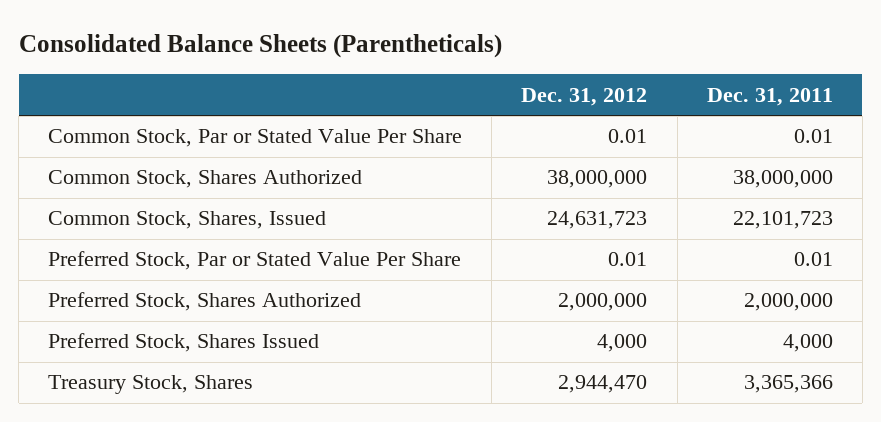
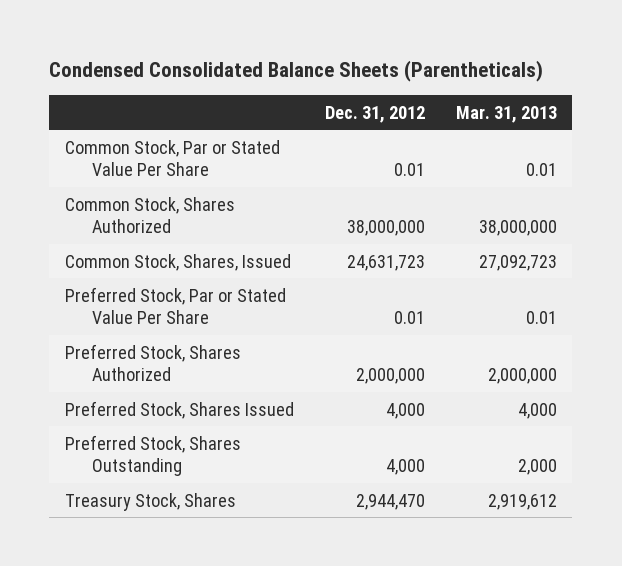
[18,34,502,59] Consolidated Balance Sheets (Parentheticals) -> [49,60,544,83] Condensed Consolidated Balance Sheets (Parentheticals)
[706,87,833,106] Dec. 31, 2011 -> none
none -> [455,105,557,123] Mar. 31, 2013
none -> [64,434,241,477] Preferred Stock, Shares Outstanding

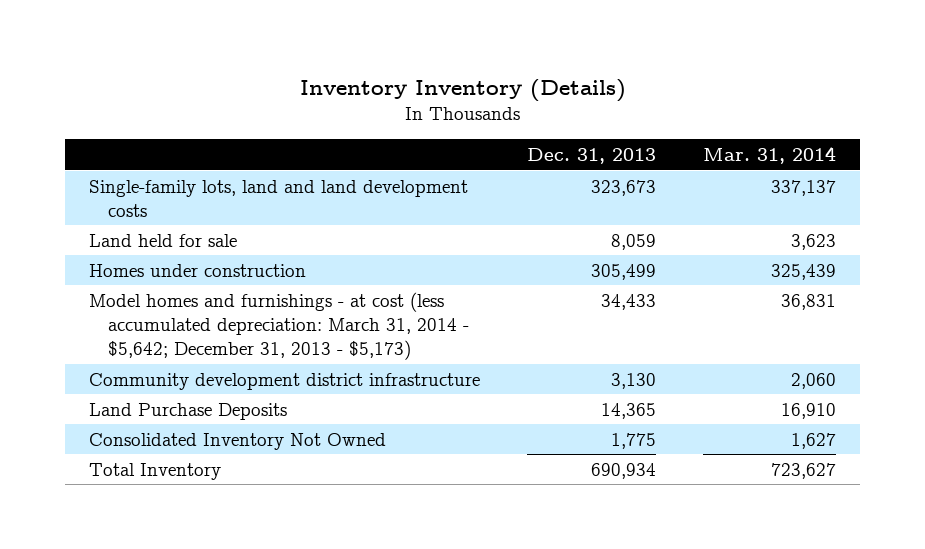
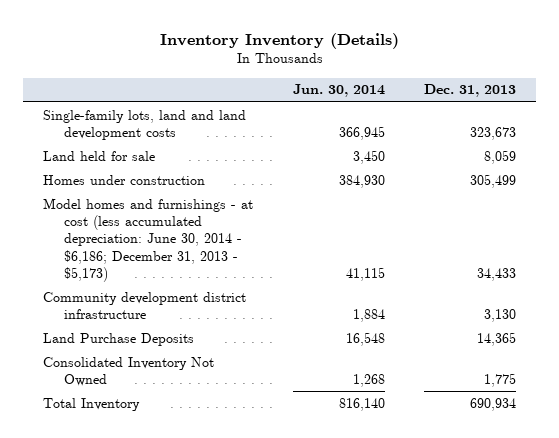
[703,146,837,165] Mar. 31, 2014 -> none
none -> [292,84,385,98] Jun. 30, 2014
[88,291,470,361] Model homes and furnishings - at cost (less accumulated depreciation: March 31, 2014 - $5,642; December 31, 2013 - $5,173) -> [42,197,253,282] Model homes and furnishings - at cost (less accumulated depreciation: June 30, 2014 - $6,186; December 31, 2013 - $5,173)

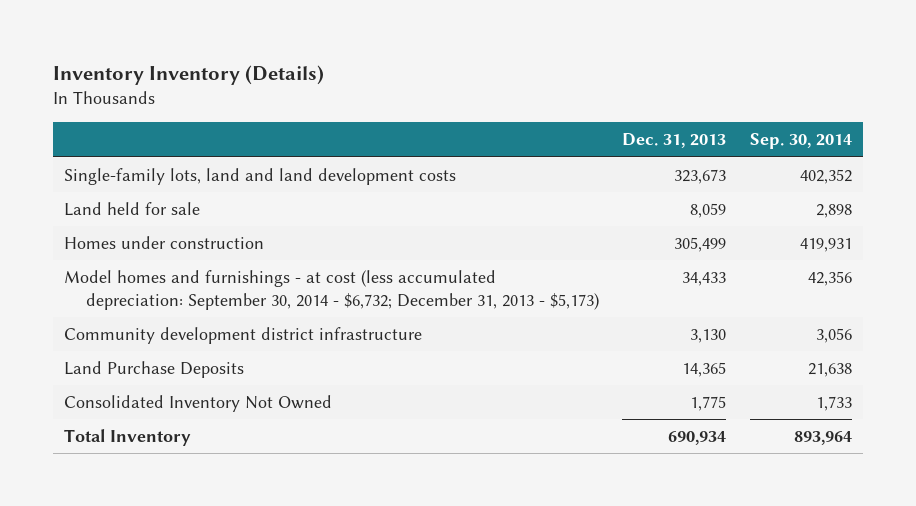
[292,84,385,98] Jun. 30, 2014 -> none
none -> [749,133,852,150] Sep. 30, 2014
[42,197,253,282] Model homes and furnishings - at cost (less accumulated depreciation: June 30, 2014 - $6,186; December 31, 2013 - $5,173) -> [64,269,599,310] Model homes and furnishings - at cost (less accumulated depreciation: September 30, 2014 - $6,732; December 31, 2013 - $5,173)

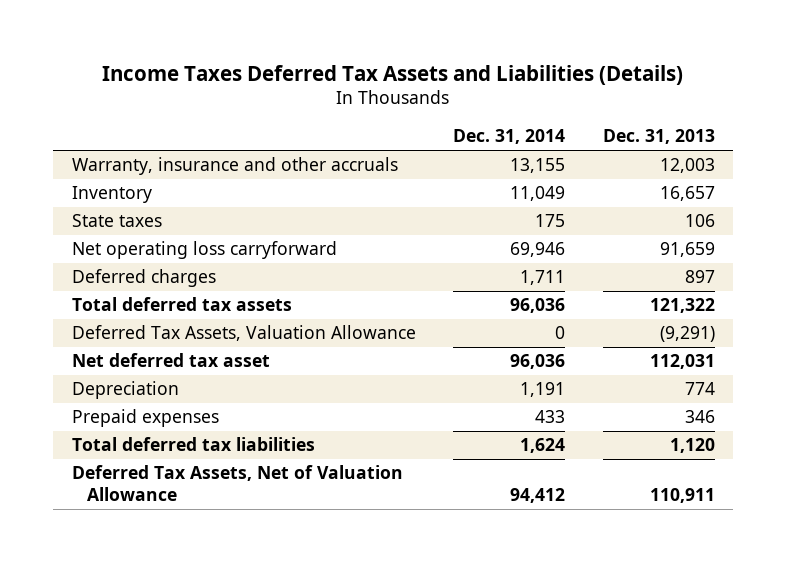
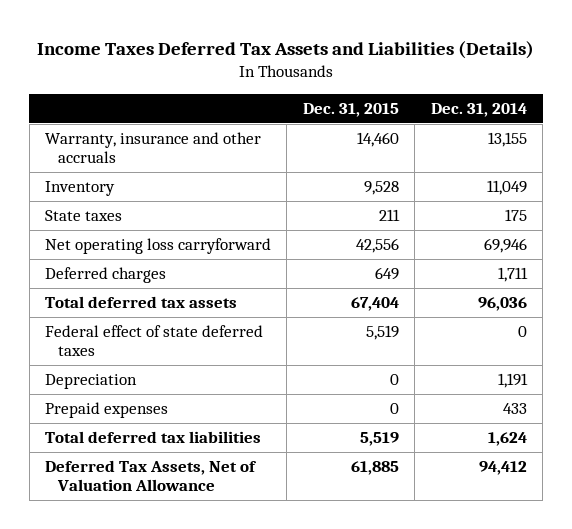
[602,129,715,145] Dec. 31, 2013 -> none
none -> [302,102,399,117] Dec. 31, 2015
[71,325,416,342] Deferred Tax Assets, Valuation Allowance -> none
[71,353,270,368] Net deferred tax asset -> none
none -> [45,325,264,357] Federal effect of state deferred taxes

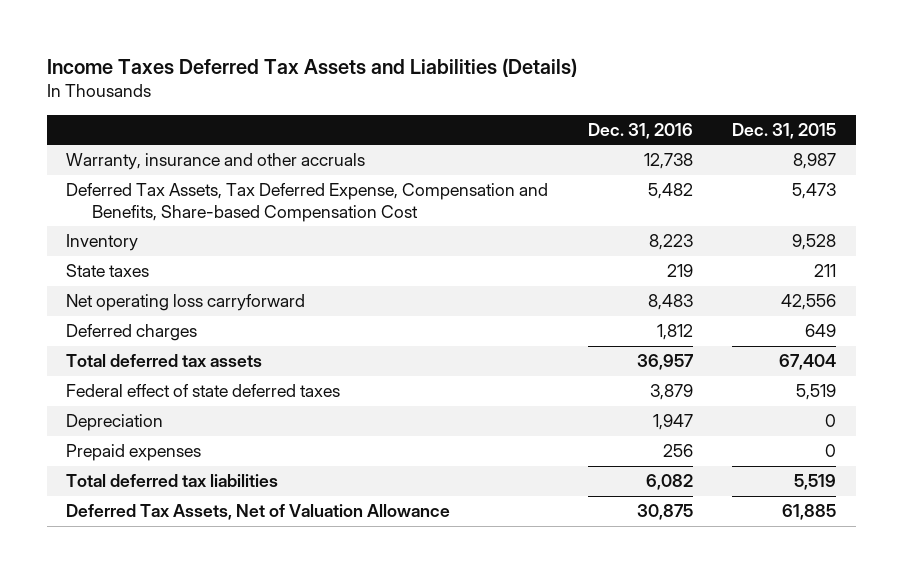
[430,102,527,117] Dec. 31, 2014 -> none
none -> [587,122,693,139] Dec. 31, 2016
[356,132,399,148] 14,460 -> [792,153,836,170] 8,987
none -> [66,183,549,222] Deferred Tax Assets, Tax Deferred Expense, Compensation and Benefits, Share-based Compensation Cost

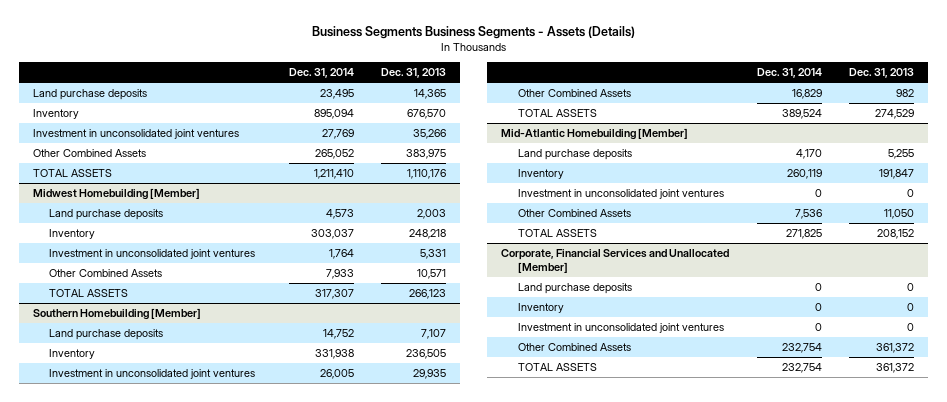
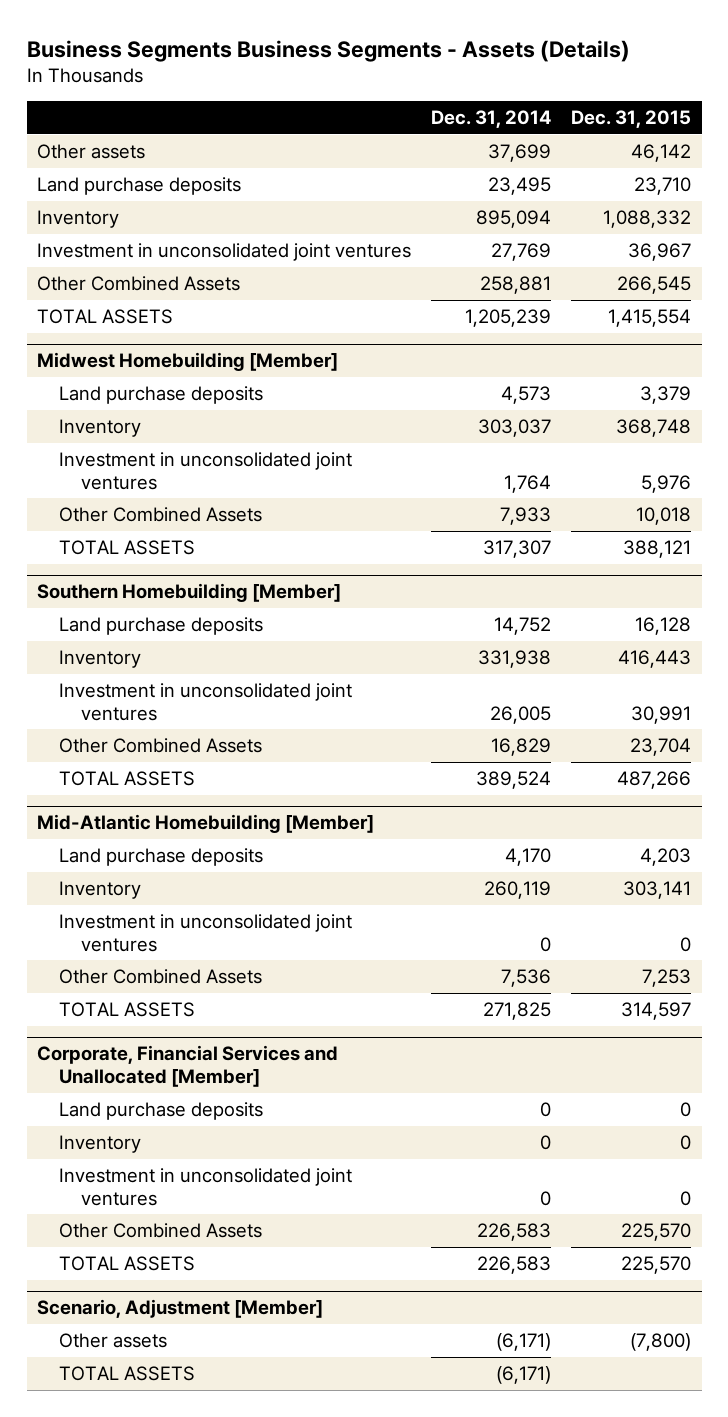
[381,68,447,79] Dec. 31, 2013 -> none
none -> [571,110,692,129] Dec. 31, 2015
none -> [37,144,146,160] Other assets
[314,149,354,160] 265,052 -> [480,276,552,295] 258,881
[313,169,354,180] 1,211,410 -> [465,309,552,328] 1,205,239
[781,343,822,354] 232,754 -> [477,1223,552,1242] 226,583
[781,363,822,374] 232,754 -> [477,1256,552,1275] 226,583
none -> [37,1299,324,1319] Scenario, Adjustment [Member]
none -> [59,1333,168,1349] Other assets
none -> [59,1366,196,1382] TOTAL ASSETS

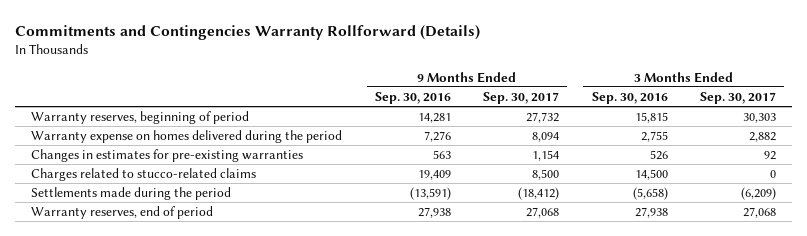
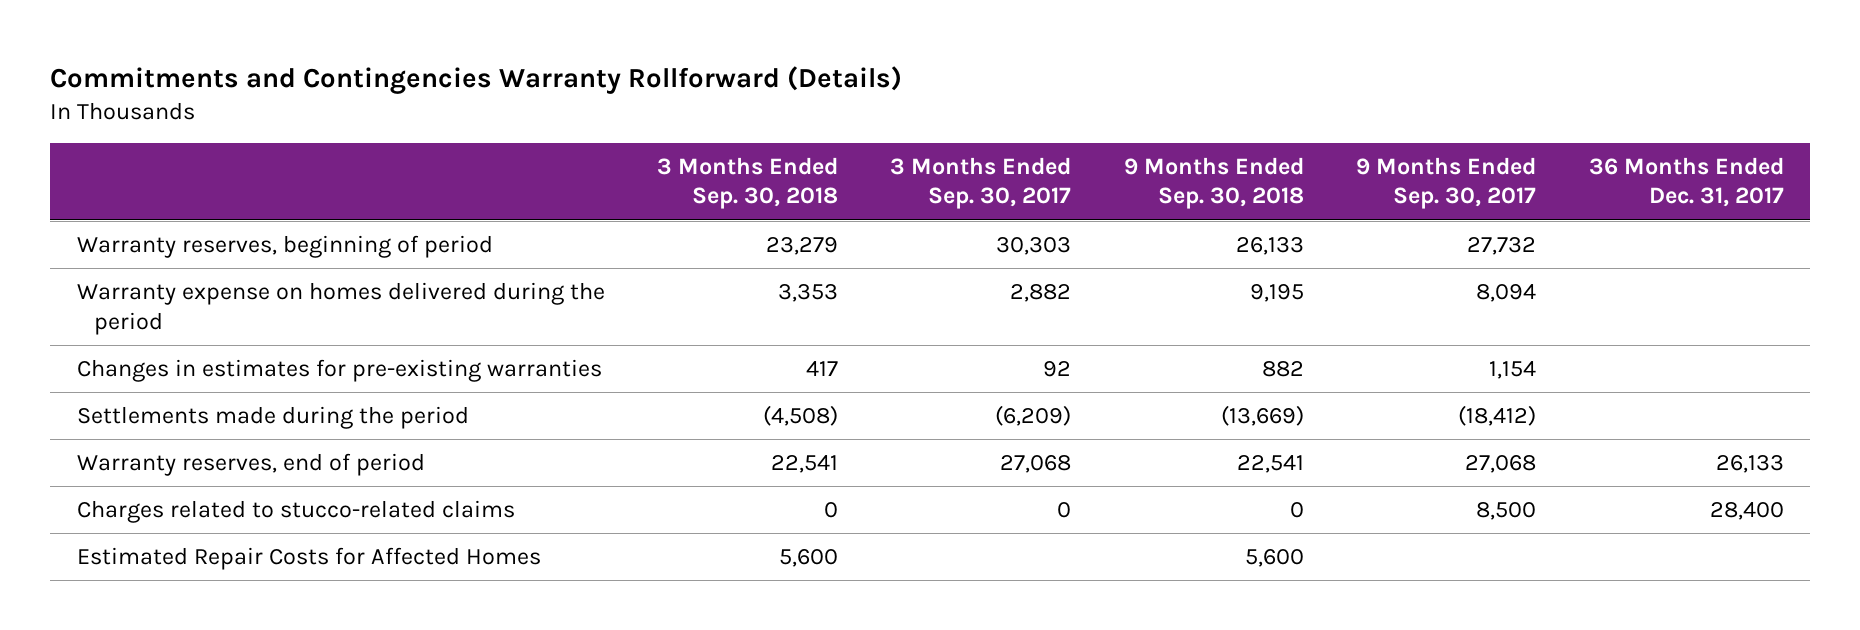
[374,91,451,104] Sep. 30, 2016 -> none
[591,91,668,104] Sep. 30, 2016 -> none
none -> [657,157,839,210] 3 Months Ended Sep. 30, 2018
none -> [1123,157,1304,210] 9 Months Ended Sep. 30, 2018
none -> [1588,157,1784,208] 36 Months Ended Dec. 31, 2017
[31,168,257,182] Charges related to stucco-related claims -> [76,500,515,524] Charges related to stucco-related claims
none -> [76,547,541,571] Estimated Repair Costs for Affected Homes

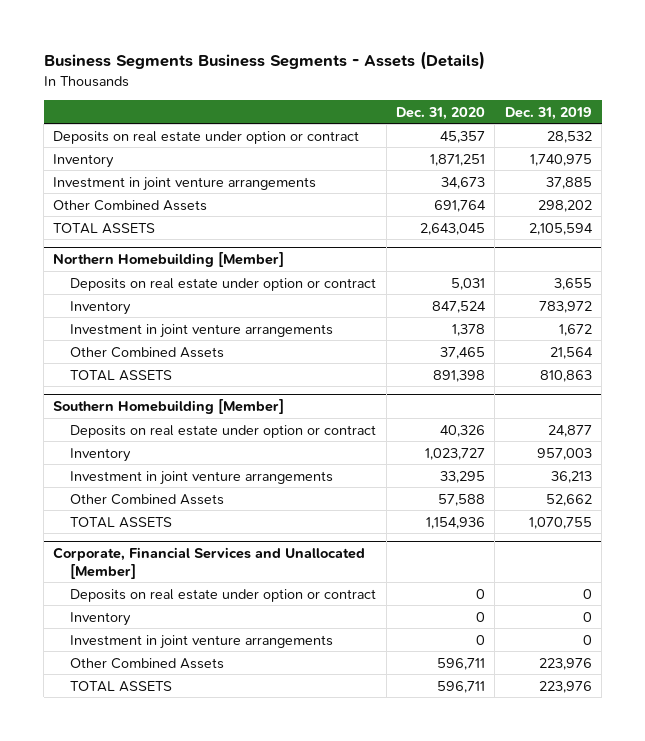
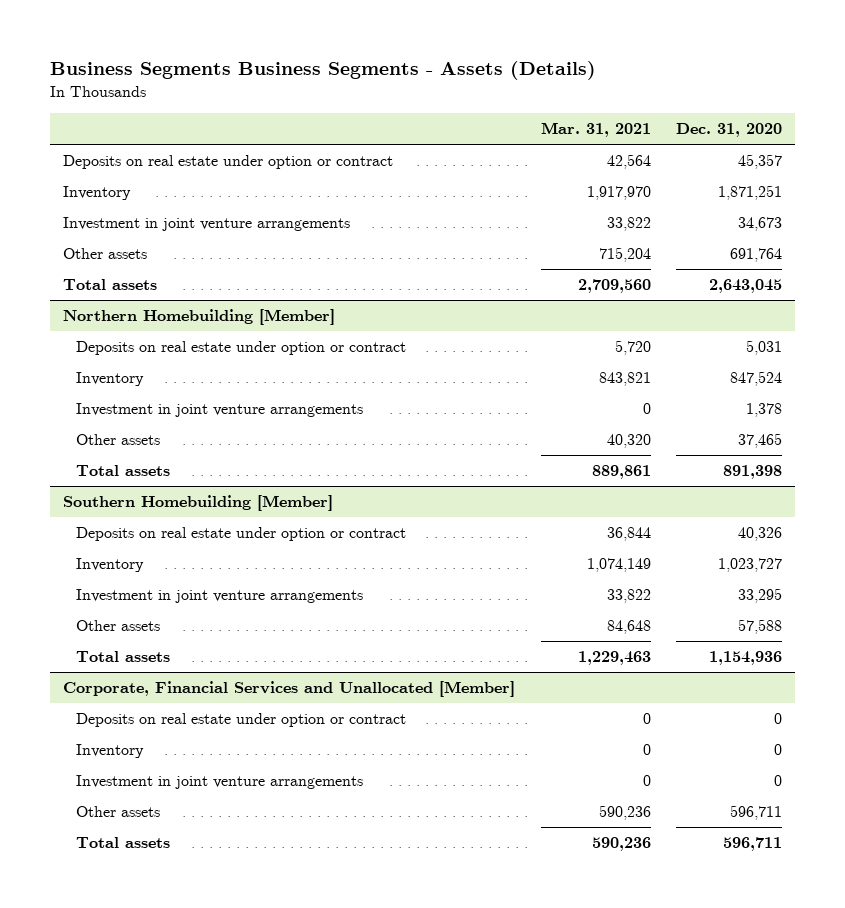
[504,106,592,120] Dec. 31, 2019 -> none
none -> [540,122,651,138] Mar. 31, 2021
[53,199,208,211] Other Combined Assets -> [62,248,147,260] Other assets
[53,222,156,234] TOTAL ASSETS -> [62,279,157,291] Total assets
[70,346,225,358] Other Combined Assets -> [76,434,161,446] Other assets
[70,369,173,381] TOTAL ASSETS -> [76,465,171,477] Total assets
[70,493,225,505] Other Combined Assets -> [76,620,161,632] Other assets
[70,516,173,528] TOTAL ASSETS -> [76,651,171,663] Total assets
[70,657,225,669] Other Combined Assets -> [76,806,161,818] Other assets
[70,680,173,692] TOTAL ASSETS -> [76,837,171,849] Total assets

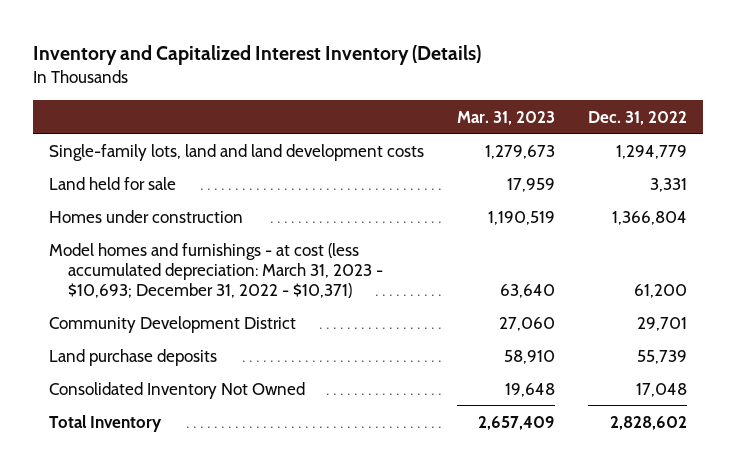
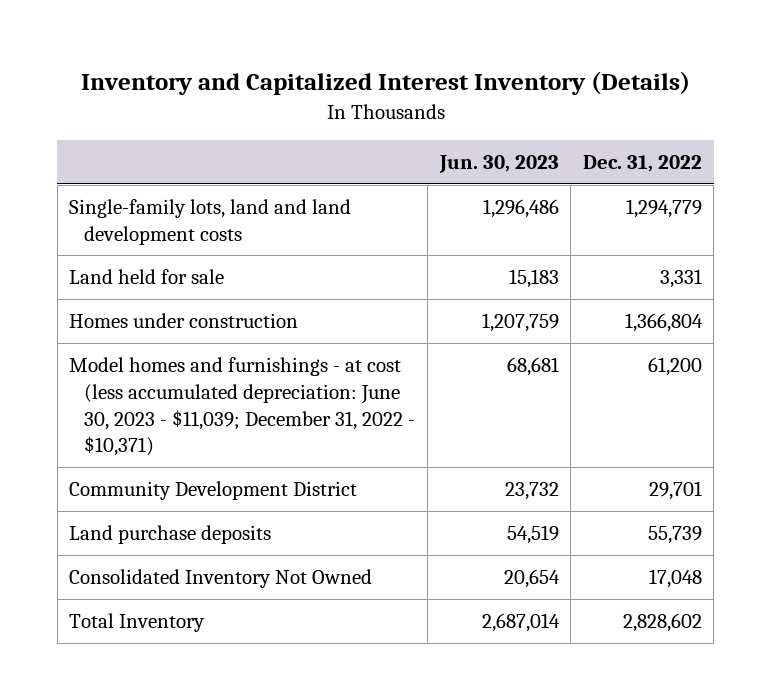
[457,110,556,125] Mar. 31, 2023 -> none
none -> [438,154,559,173] Jun. 30, 2023
[49,242,383,298] Model homes and furnishings - at cost (less accumulated depreciation: March 31, 2023 - $10,693; December 31, 2022 - $10,371) -> [69,357,416,457] Model homes and furnishings - at cost (less accumulated depreciation: June 30, 2023 - $11,039; December 31, 2022 - $10,371)

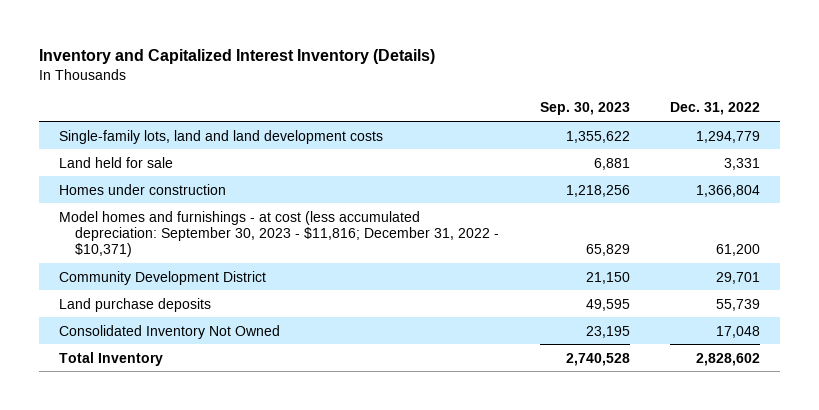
[438,154,559,173] Jun. 30, 2023 -> none
none -> [539,102,630,116] Sep. 30, 2023
[69,357,416,457] Model homes and furnishings - at cost (less accumulated depreciation: June 30, 2023 - $11,039; December 31, 2022 - $10,371) -> [59,210,500,257] Model homes and furnishings - at cost (less accumulated depreciation: September 30, 2023 - $11,816; December 31, 2022 - $10,371)

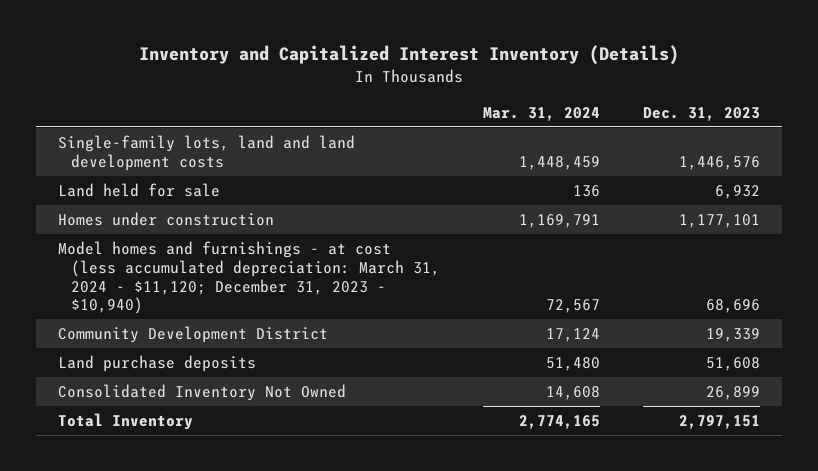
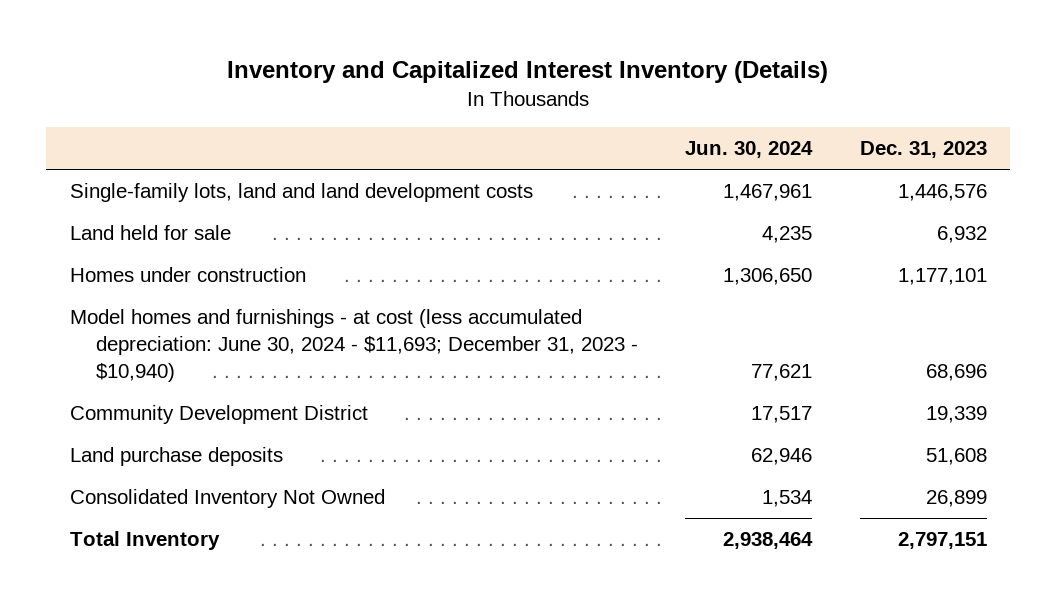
[482,106,600,121] Mar. 31, 2024 -> none
none -> [685,141,814,159] Jun. 30, 2024
[57,241,440,315] Model homes and furnishings - at cost (less accumulated depreciation: March 31, 2024 - $11,120; December 31, 2023 - $10,940) -> [69,309,638,382] Model homes and furnishings - at cost (less accumulated depreciation: June 30, 2024 - $11,693; December 31, 2023 - $10,940)

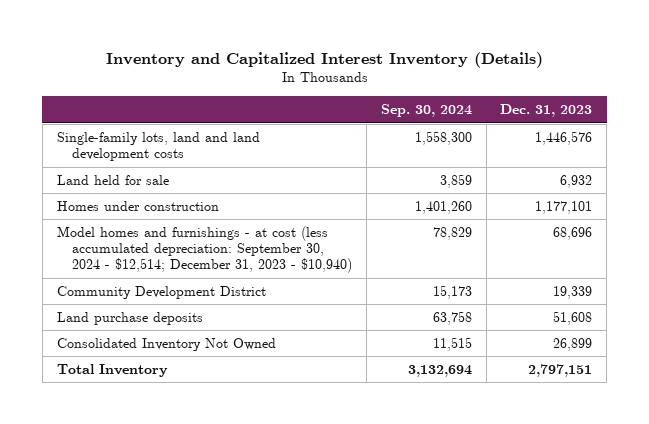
[685,141,814,159] Jun. 30, 2024 -> none
none -> [380,104,472,118] Sep. 30, 2024
[69,309,638,382] Model homes and furnishings - at cost (less accumulated depreciation: June 30, 2024 - $11,693; December 31, 2023 - $10,940) -> [56,226,353,274] Model homes and furnishings - at cost (less accumulated depreciation: September 30, 2024 - $12,514; December 31, 2023 - $10,940)

